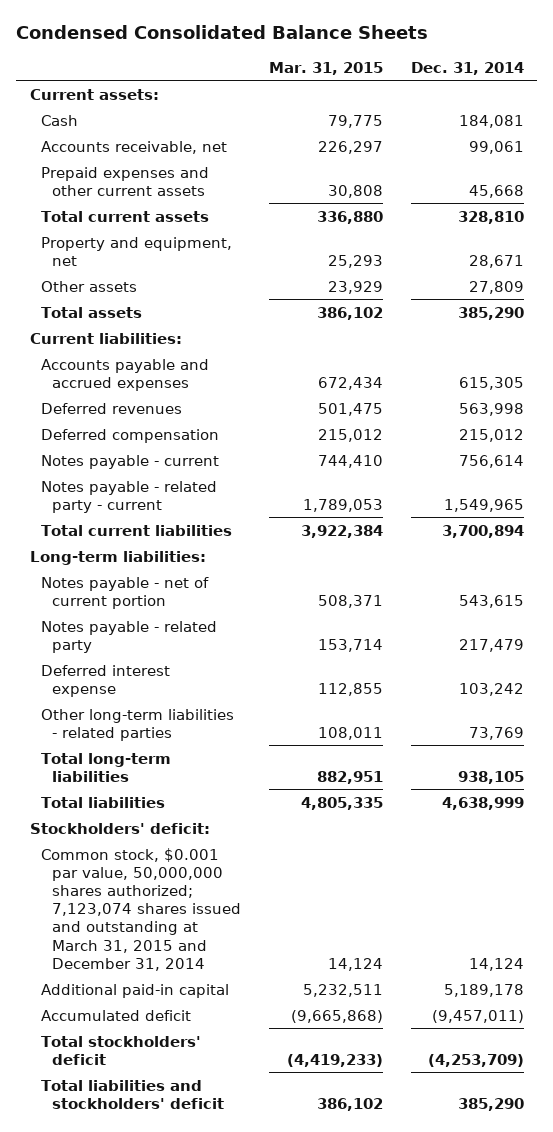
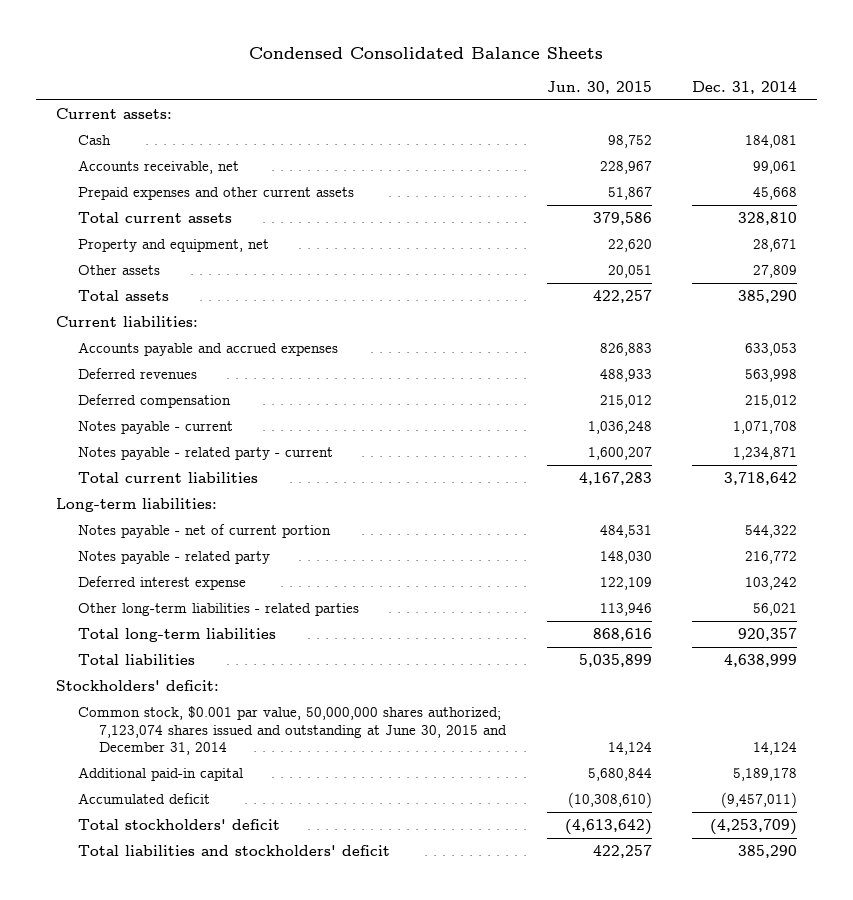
[269,61,384,75] Mar. 31, 2015 -> none
none -> [546,81,652,95] Jun. 30, 2015
[458,376,524,390] 615,305 -> [744,343,797,357] 633,053
[458,454,524,468] 756,614 -> [732,421,797,435] 1,071,708
[443,498,524,512] 1,549,965 -> [732,447,797,461] 1,234,871
[441,524,524,538] 3,700,894 -> [723,472,797,486] 3,718,642
[458,594,524,608] 543,615 -> [744,525,797,539] 544,322
[458,638,524,652] 217,479 -> [744,551,797,565] 216,772
[468,726,524,740] 73,769 -> [752,603,797,617] 56,021
[457,770,524,784] 938,105 -> [737,628,797,642] 920,357
[41,847,242,971] Common stock, $0.001 par value, 50,000,000 shares authorized; 7,123,074 shares issued and outstanding at March 31, 2015 and December 31, 2014 -> [77,706,508,756] Common stock, $0.001 par value, 50,000,000 shares authorized; 7,123,074 shares issued and outstanding at June 30, 2015 and December 31, 2014

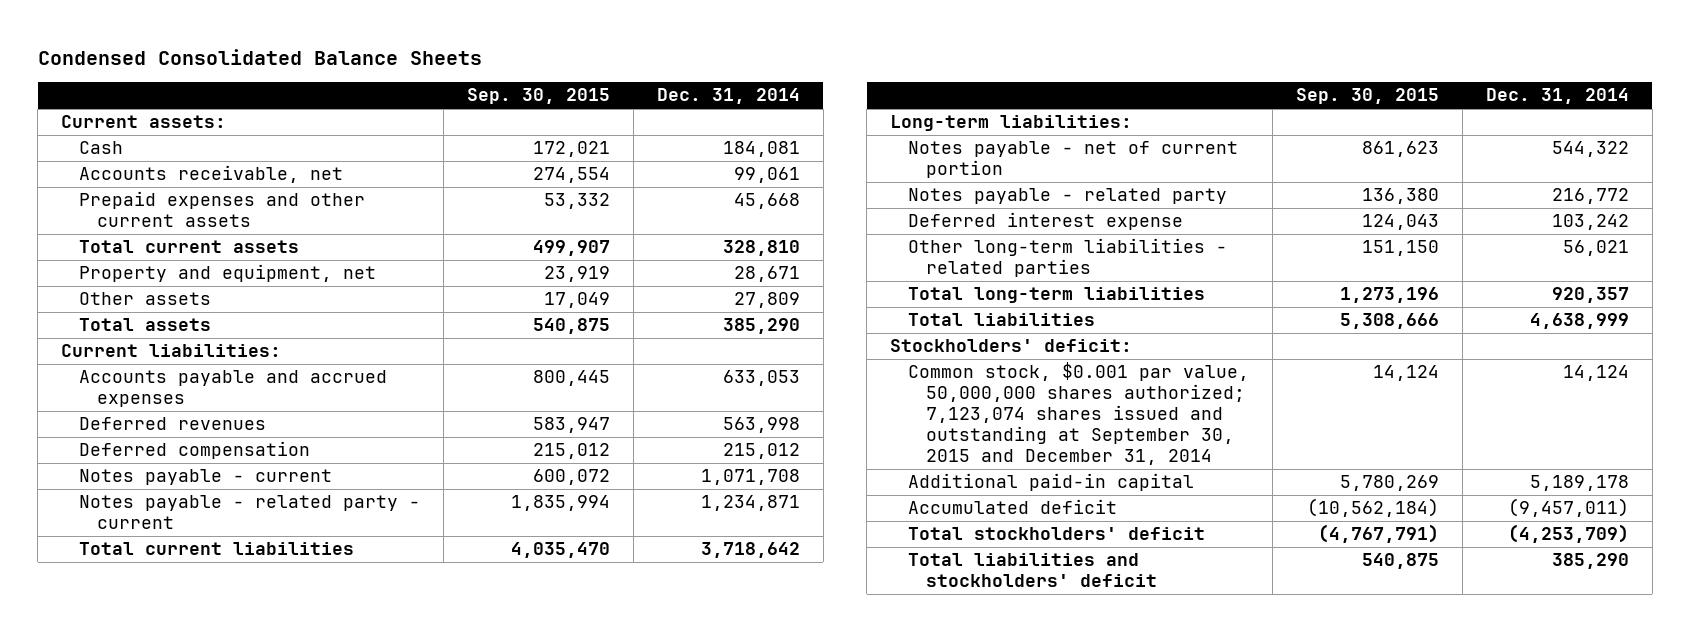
[546,81,652,95] Jun. 30, 2015 -> none
none -> [466,88,610,105] Sep. 30, 2015
[77,706,508,756] Common stock, $0.001 par value, 50,000,000 shares authorized; 7,123,074 shares issued and outstanding at June 30, 2015 and December 31, 2014 -> [908,362,1250,466] Common stock, $0.001 par value, 50,000,000 shares authorized; 7,123,074 shares issued and outstanding at September 30, 2015 and December 31, 2014

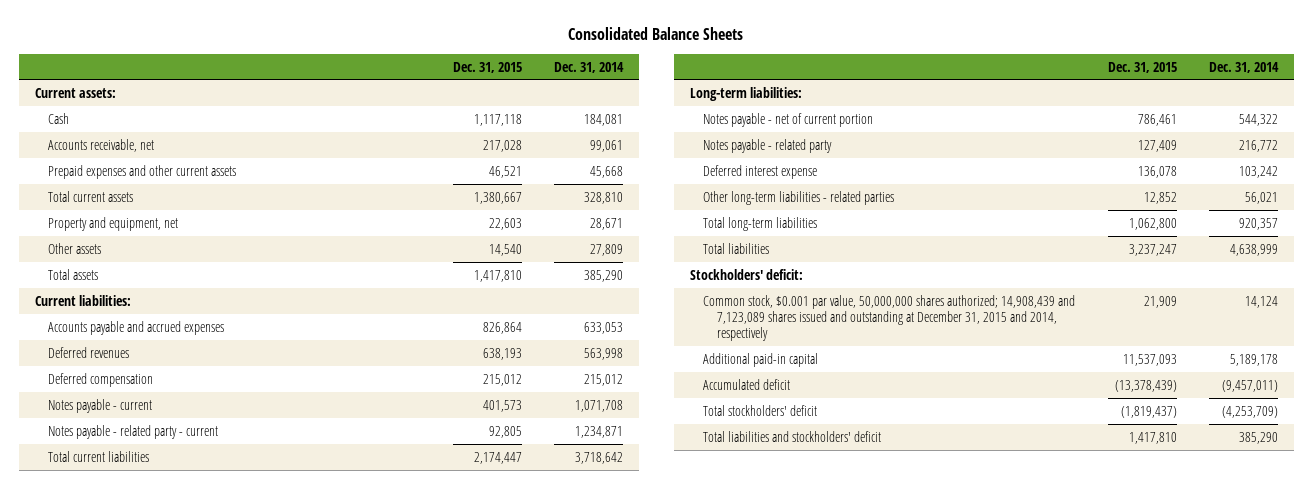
[37,48,482,65] Condensed Consolidated Balance Sheets -> [568,27,744,41] Consolidated Balance Sheets
[466,88,610,105] Sep. 30, 2015 -> none
none -> [452,61,522,73] Dec. 31, 2015
[908,362,1250,466] Common stock, $0.001 par value, 50,000,000 shares authorized; 7,123,074 shares issued and outstanding at September 30, 2015 and December 31, 2014 -> [703,294,1076,342] Common stock, $0.001 par value, 50,000,000 shares authorized; 14,908,439 and 7,123,089 shares issued and outstanding at December 31, 2015 and 2014, respectively

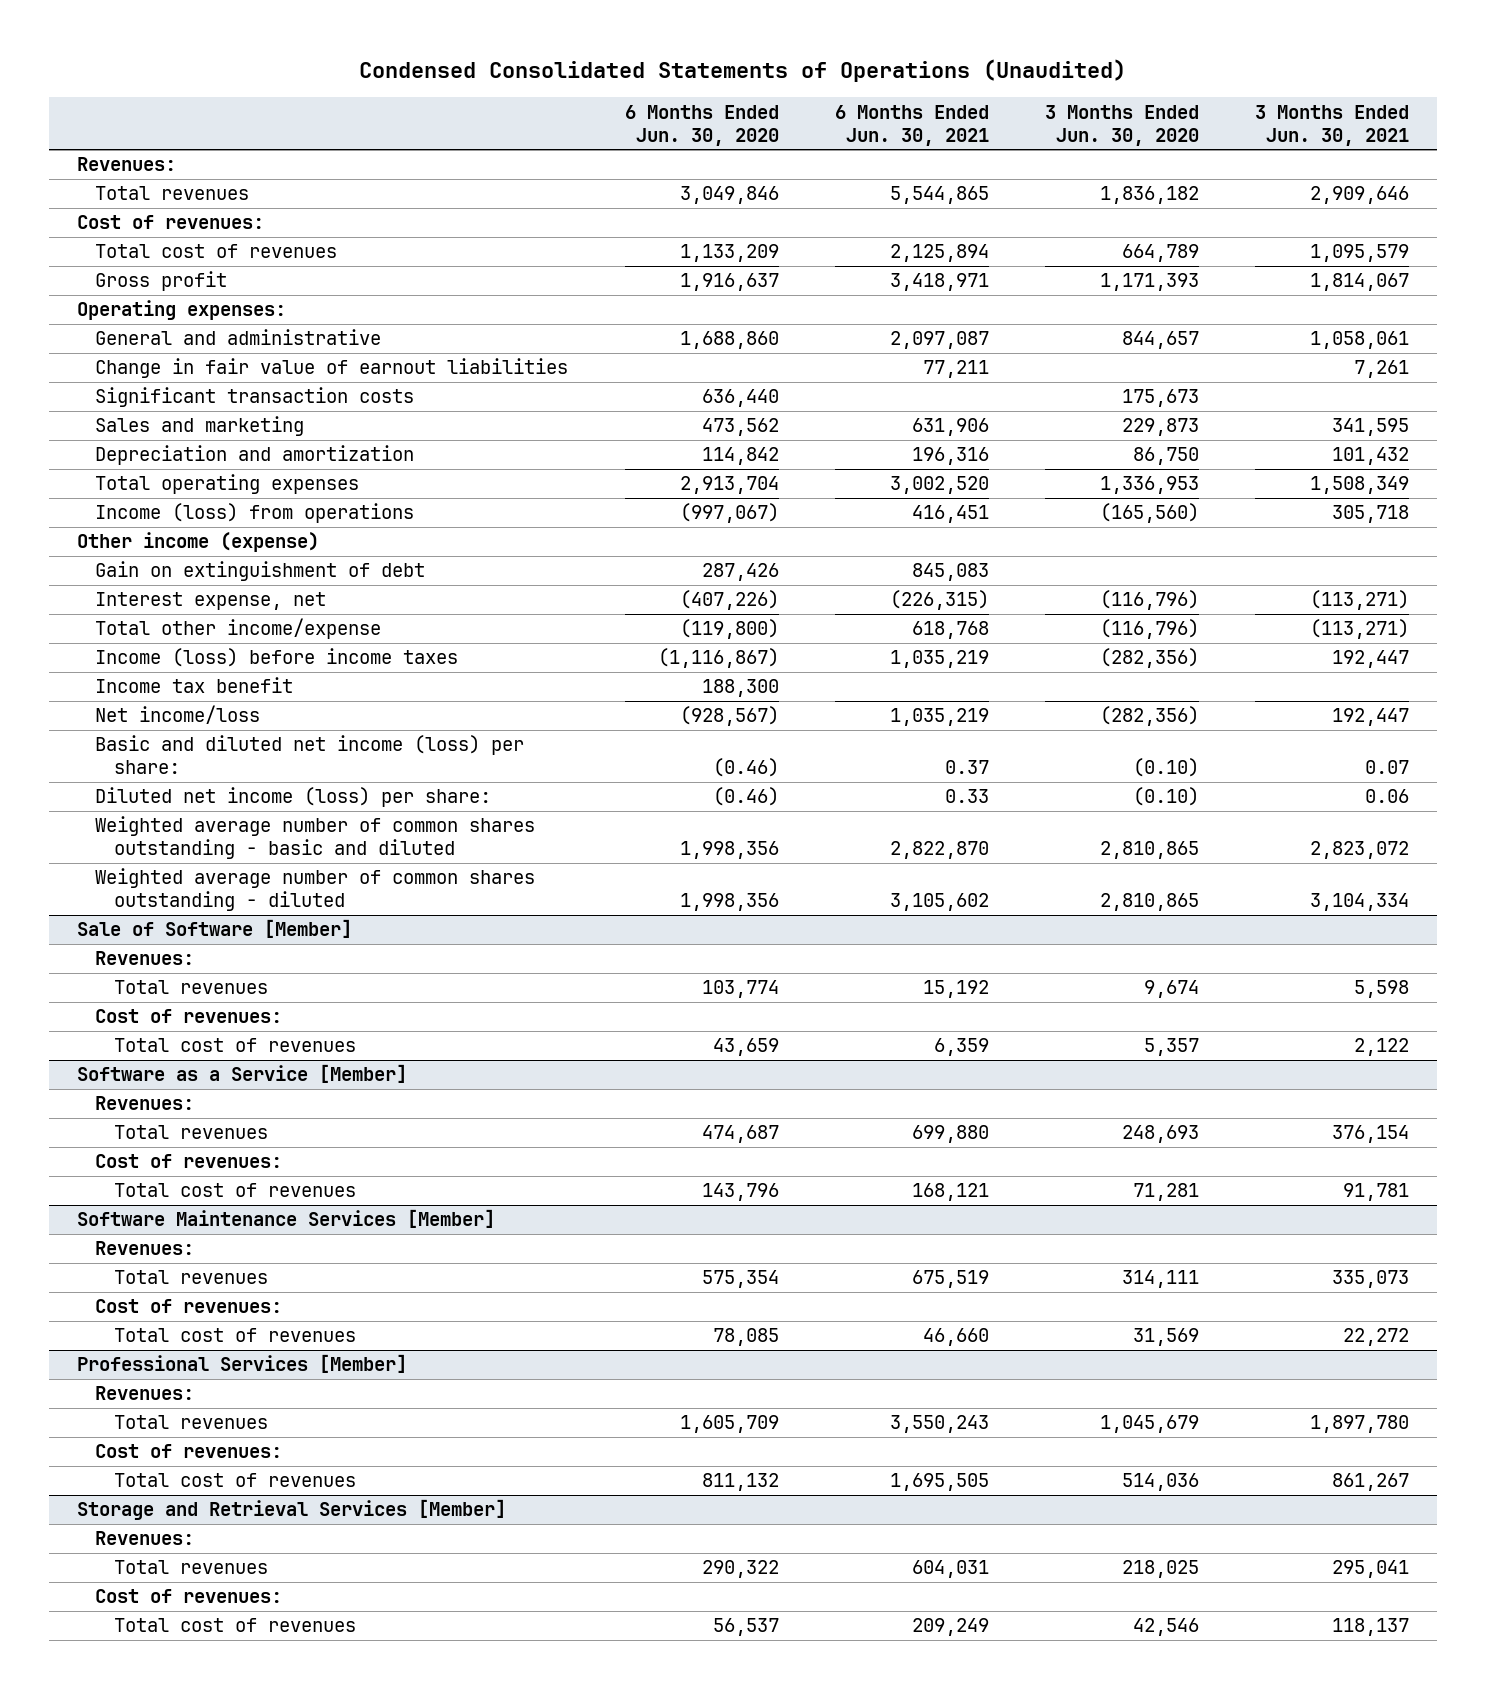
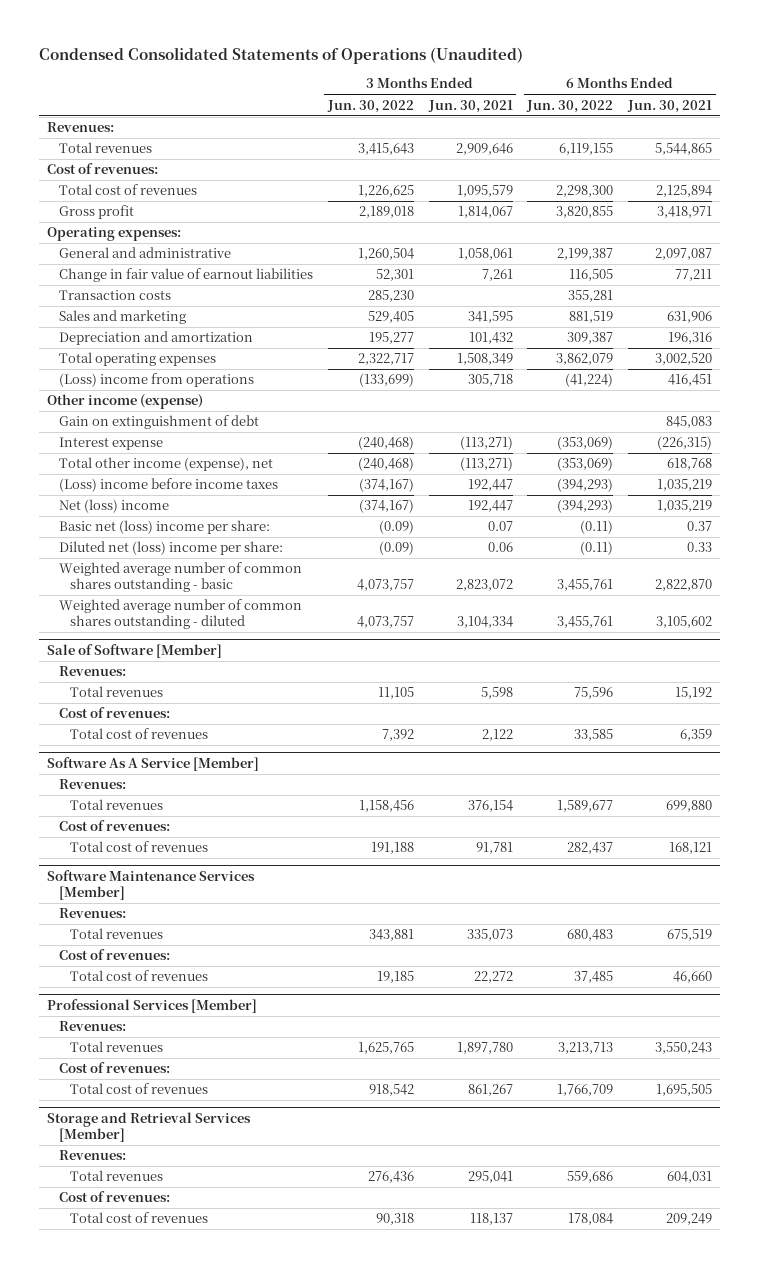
[624,104,779,146] 6 Months Ended Jun. 30, 2020 -> none
[1044,104,1199,146] 3 Months Ended Jun. 30, 2020 -> none
none -> [326,99,414,113] Jun. 30, 2022
none -> [526,99,614,113] Jun. 30, 2022
[95,387,415,408] Significant transaction costs -> [58,290,171,301] Transaction costs
[95,503,415,524] Income (loss) from operations -> [58,373,254,388] (Loss) income from operations
[95,677,294,694] Income tax benefit -> none
[95,592,327,611] Interest expense, net -> [58,437,163,451] Interest expense
[95,618,382,640] Total other income/expense -> [58,457,273,472] Total other income (expense), net
[95,648,459,668] Income (loss) before income taxes -> [58,478,278,493] (Loss) income before income taxes
[95,705,261,725] Net income/loss -> [58,499,169,514] Net (loss) income
[95,735,525,775] Basic and diluted net income (loss) per share: -> [58,520,270,535] Basic net (loss) income per share:
[95,787,492,808] Diluted net income (loss) per share: -> [58,541,283,556] Diluted net (loss) income per share:
[95,816,536,860] Weighted average number of common shares outstanding - basic and diluted -> [58,562,302,592] Weighted average number of common shares outstanding - basic
[77,1064,408,1084] Software as a Service [Member] -> [46,757,259,772] Software As A Service [Member]

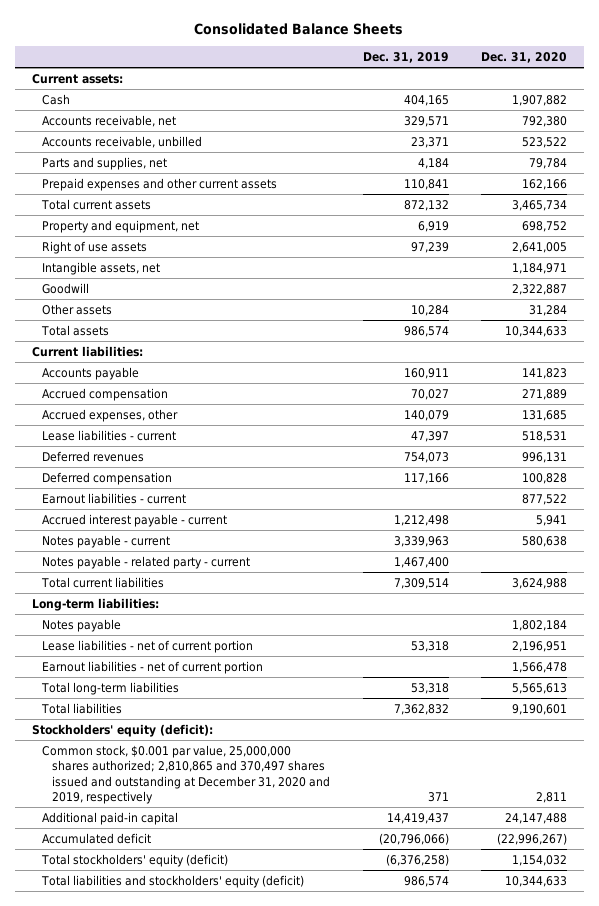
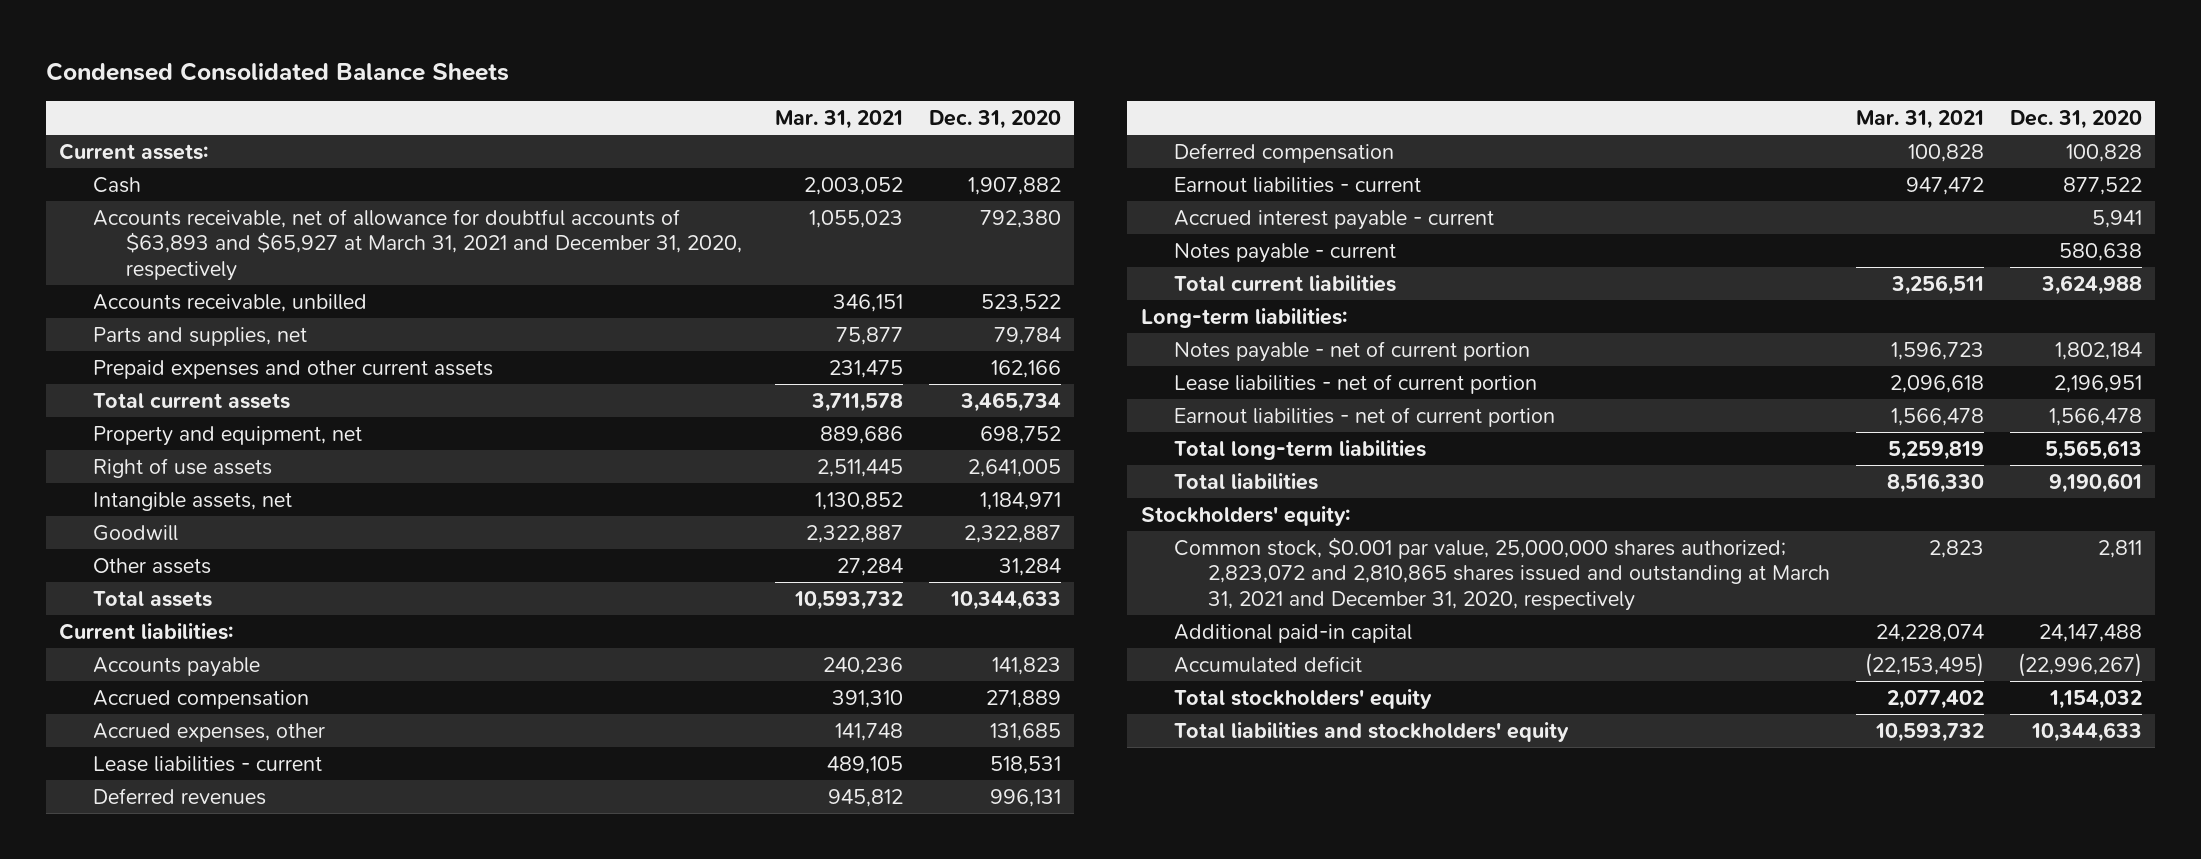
[194,23,404,36] Consolidated Balance Sheets -> [46,61,510,81] Condensed Consolidated Balance Sheets
[362,52,449,64] Dec. 31, 2019 -> none
none -> [774,109,903,129] Mar. 31, 2021
[41,114,176,127] Accounts receivable, net -> [92,209,743,281] Accounts receivable, net of allowance for doubtful accounts of $63,893 and $65,927 at March 31, 2021 and December 31, 2020, respectively
[41,555,250,569] Notes payable - related party - current -> none
[41,618,121,632] Notes payable -> [1174,341,1531,363] Notes payable - net of current portion
[31,723,213,737] Stockholders' equity (deficit): -> [1140,506,1350,527] Stockholders' equity:
[41,744,331,805] Common stock, $0.001 par value, 25,000,000 shares authorized; 2,810,865 and 370,497 shares issued and outstanding at December 31, 2020 and 2019, respectively -> [1174,537,1830,611] Common stock, $0.001 par value, 25,000,000 shares authorized; 2,823,072 and 2,810,865 shares issued and outstanding at March 31, 2021 and December 31, 2020, respectively
[40,853,228,867] Total stockholders' equity (deficit) -> [1174,689,1433,710] Total stockholders' equity
[40,874,304,888] Total liabilities and stockholders' equity (deficit) -> [1174,722,1570,743] Total liabilities and stockholders' equity

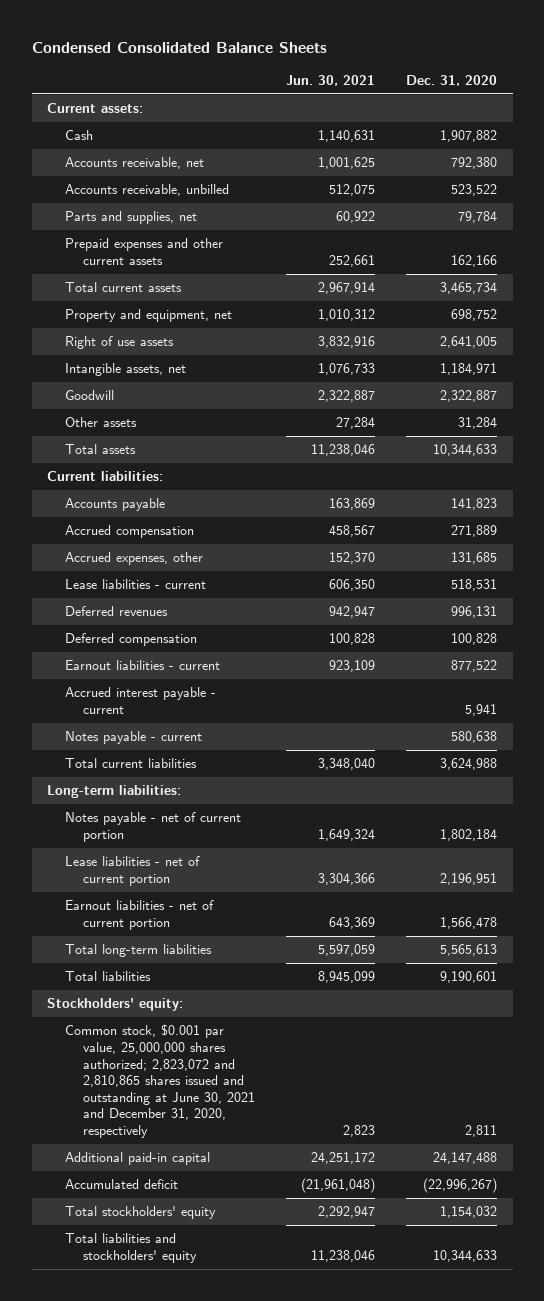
[774,109,903,129] Mar. 31, 2021 -> none
none -> [285,75,375,87] Jun. 30, 2021
[92,209,743,281] Accounts receivable, net of allowance for doubtful accounts of $63,893 and $65,927 at March 31, 2021 and December 31, 2020, respectively -> [64,157,204,170] Accounts receivable, net
[1174,537,1830,611] Common stock, $0.001 par value, 25,000,000 shares authorized; 2,823,072 and 2,810,865 shares issued and outstanding at March 31, 2021 and December 31, 2020, respectively -> [64,1024,255,1138] Common stock, $0.001 par value, 25,000,000 shares authorized; 2,823,072 and 2,810,865 shares issued and outstanding at June 30, 2021 and December 31, 2020, respectively

